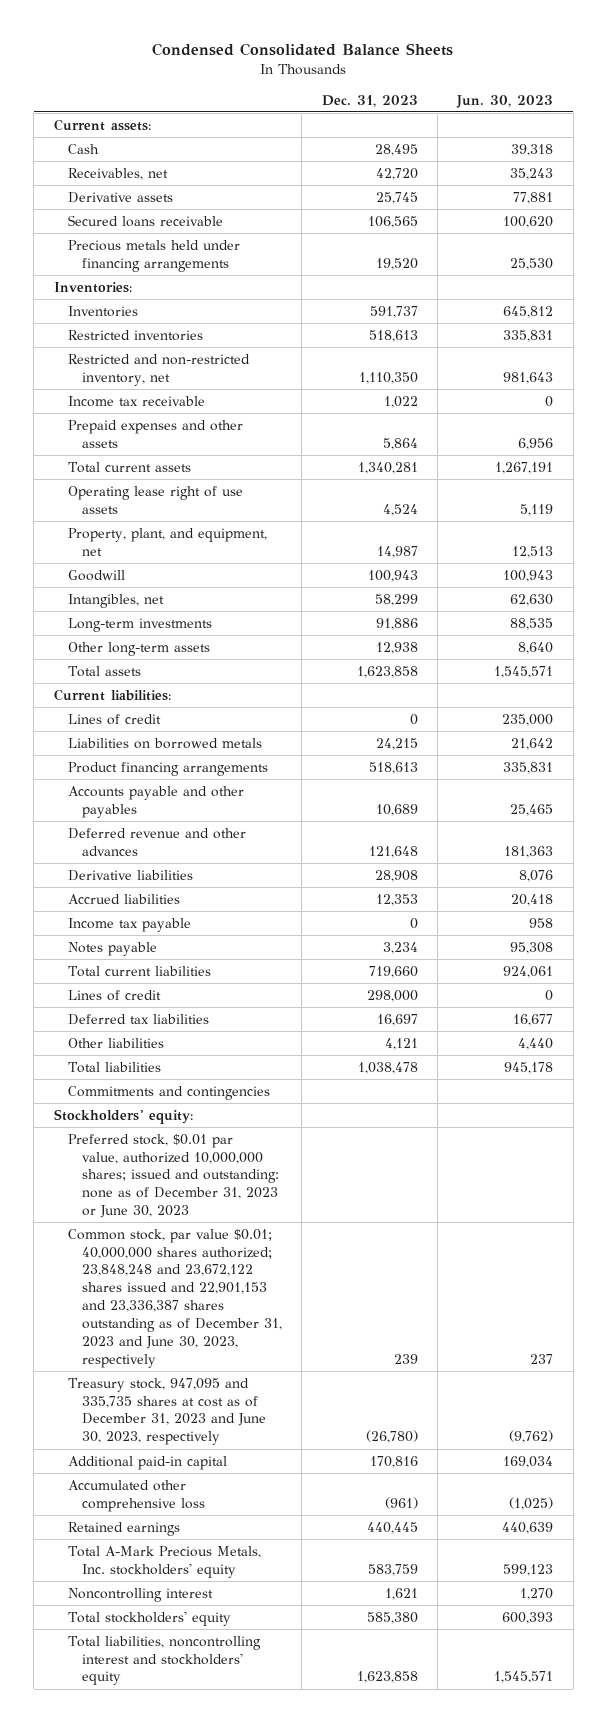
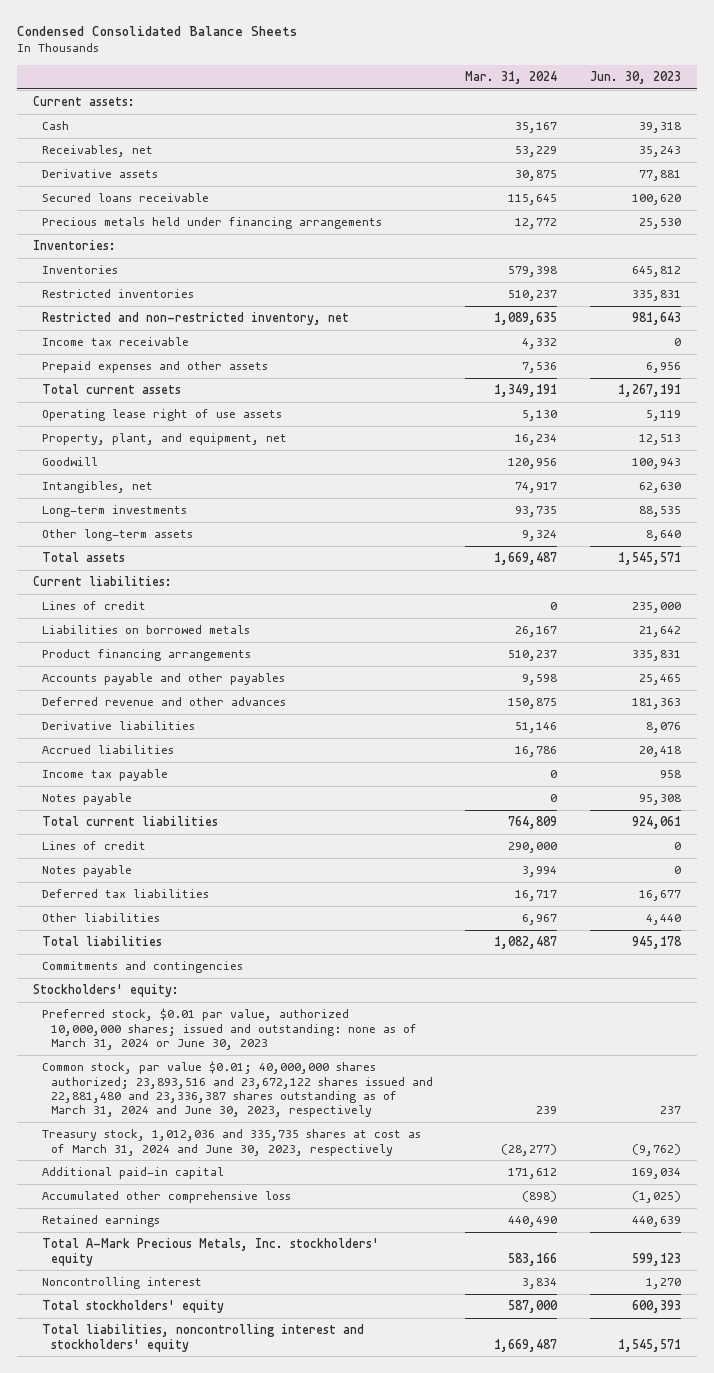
[321,94,418,107] Dec. 31, 2023 -> none
none -> [465,70,558,84] Mar. 31, 2024
none -> [41,865,132,878] Notes payable
[67,1133,279,1219] Preferred stock, $0.01 par value, authorized 10,000,000 shares; issued and outstanding: none as of December 31, 2023 or June 30, 2023 -> [41,1008,417,1050] Preferred stock, $0.01 par value, authorized 10,000,000 shares; issued and outstanding: none as of March 31, 2024 or June 30, 2023
[67,1228,282,1368] Common stock, par value $0.01; 40,000,000 shares authorized; 23,848,248 and 23,672,122 shares issued and 22,901,153 and 23,336,387 shares outstanding as of December 31, 2023 and June 30, 2023, respectively -> [41,1061,433,1118] Common stock, par value $0.01; 40,000,000 shares authorized; 23,893,516 and 23,672,122 shares issued and 22,881,480 and 23,336,387 shares outstanding as of March 31, 2024 and June 30, 2023, respectively
[67,1377,266,1446] Treasury stock, 947,095 and 335,735 shares at cost as of December 31, 2023 and June 30, 2023, respectively -> [41,1129,421,1156] Treasury stock, 1,012,036 and 335,735 shares at cost as of March 31, 2024 and June 30, 2023, respectively

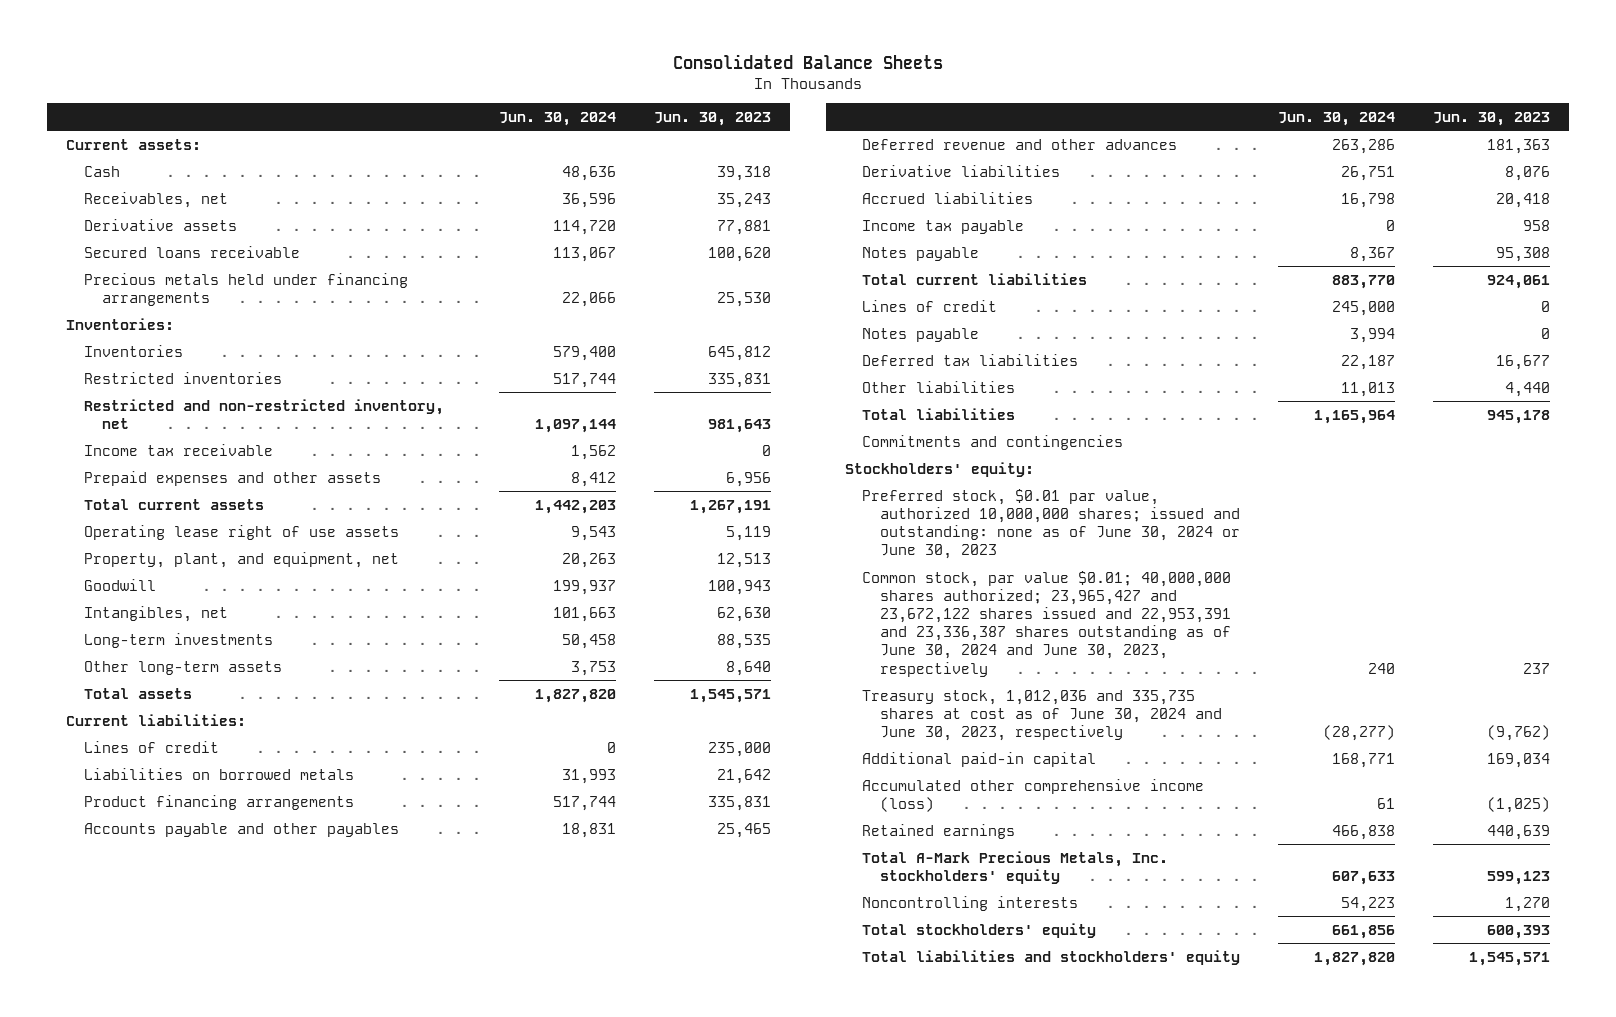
[16,25,297,36] Condensed Consolidated Balance Sheets -> [672,54,943,70] Consolidated Balance Sheets
[465,70,558,84] Mar. 31, 2024 -> none
none -> [499,111,617,126] Jun. 30, 2024
[41,1008,417,1050] Preferred stock, $0.01 par value, authorized 10,000,000 shares; issued and outstanding: none as of March 31, 2024 or June 30, 2023 -> [862,488,1241,560] Preferred stock, $0.01 par value, authorized 10,000,000 shares; issued and outstanding: none as of June 30, 2024 or June 30, 2023
[41,1061,433,1118] Common stock, par value $0.01; 40,000,000 shares authorized; 23,893,516 and 23,672,122 shares issued and 22,881,480 and 23,336,387 shares outstanding as of March 31, 2024 and June 30, 2023, respectively -> [862,570,1232,677] Common stock, par value $0.01; 40,000,000 shares authorized; 23,965,427 and 23,672,122 shares issued and 22,953,391 and 23,336,387 shares outstanding as of June 30, 2024 and June 30, 2023, respectively
[41,1129,421,1156] Treasury stock, 1,012,036 and 335,735 shares at cost as of March 31, 2024 and June 30, 2023, respectively -> [862,689,1223,741] Treasury stock, 1,012,036 and 335,735 shares at cost as of June 30, 2024 and June 30, 2023, respectively
[41,1191,291,1204] Accumulated other comprehensive loss -> [862,778,1205,812] Accumulated other comprehensive income (loss)
[41,1277,202,1290] Noncontrolling interest -> [862,895,1079,911] Noncontrolling interests
[41,1324,364,1352] Total liabilities, noncontrolling interest and stockholders' equity -> [862,949,1241,965] Total liabilities and stockholders' equity

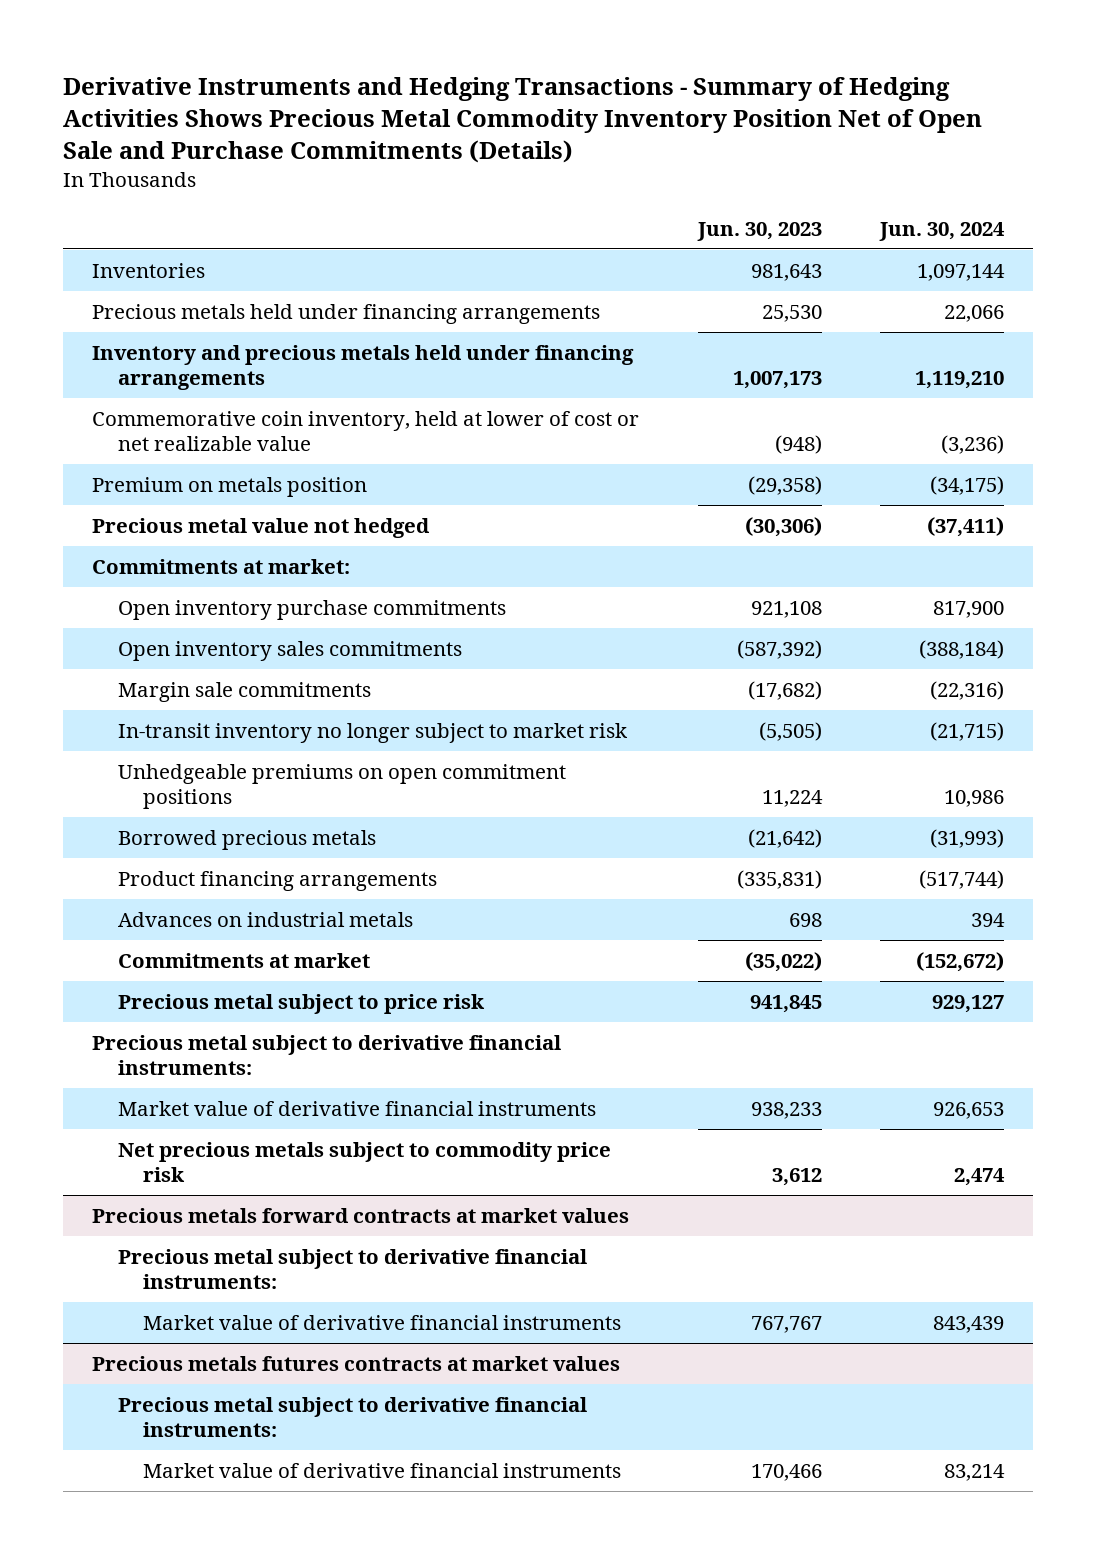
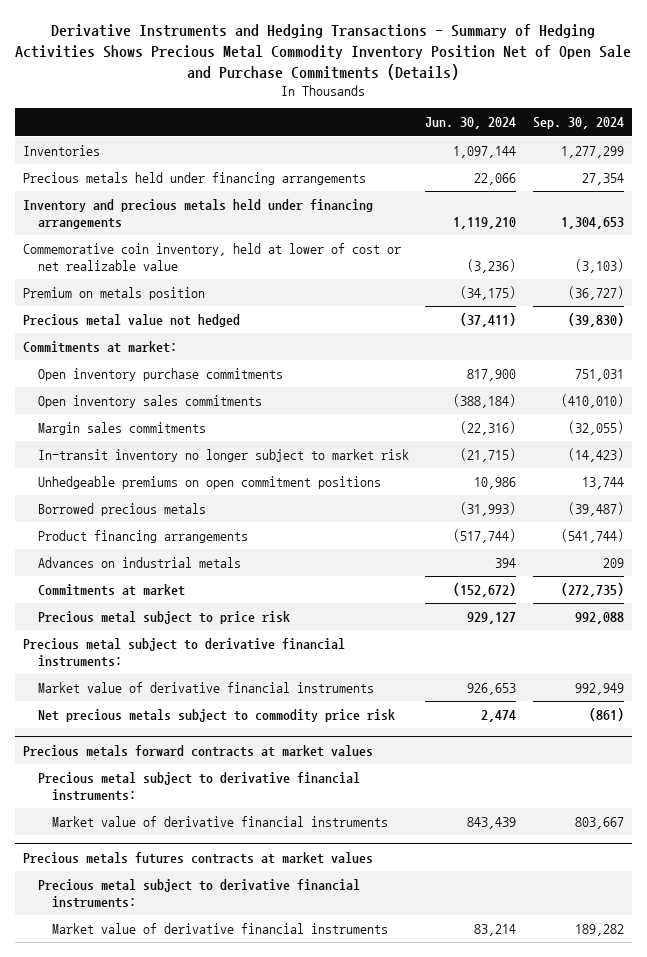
[696,221,822,241] Jun. 30, 2023 -> none
none -> [533,117,625,130] Sep. 30, 2024
[117,681,371,702] Margin sale commitments -> [37,421,206,435] Margin sales commitments

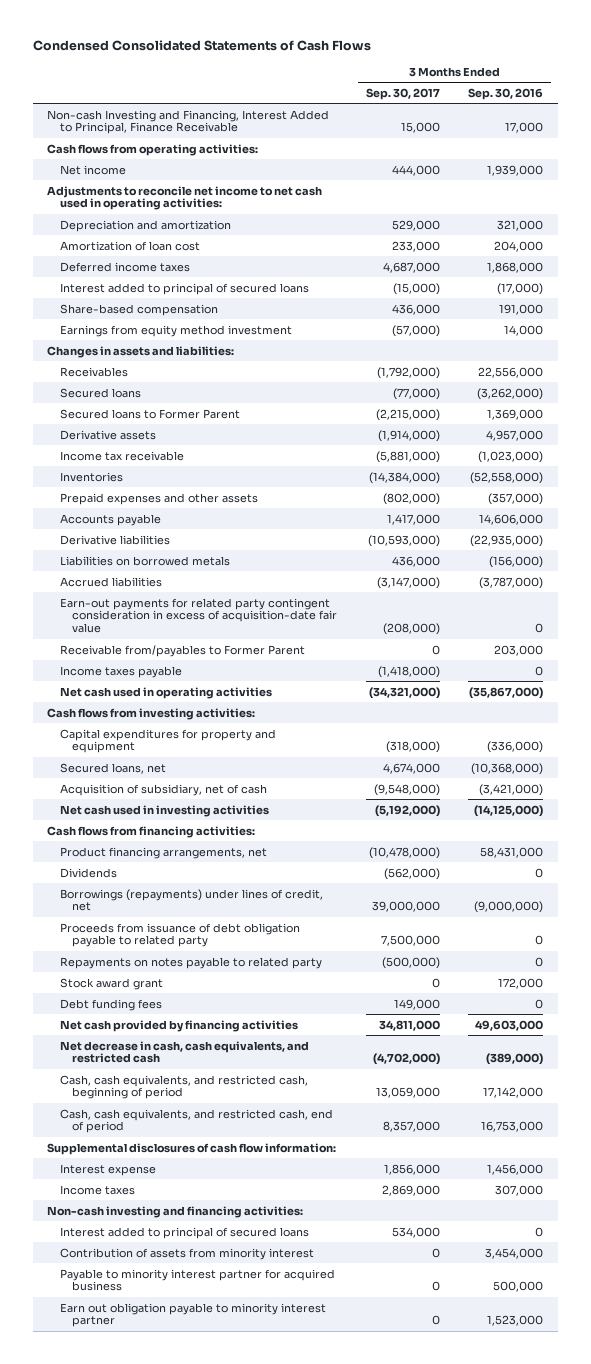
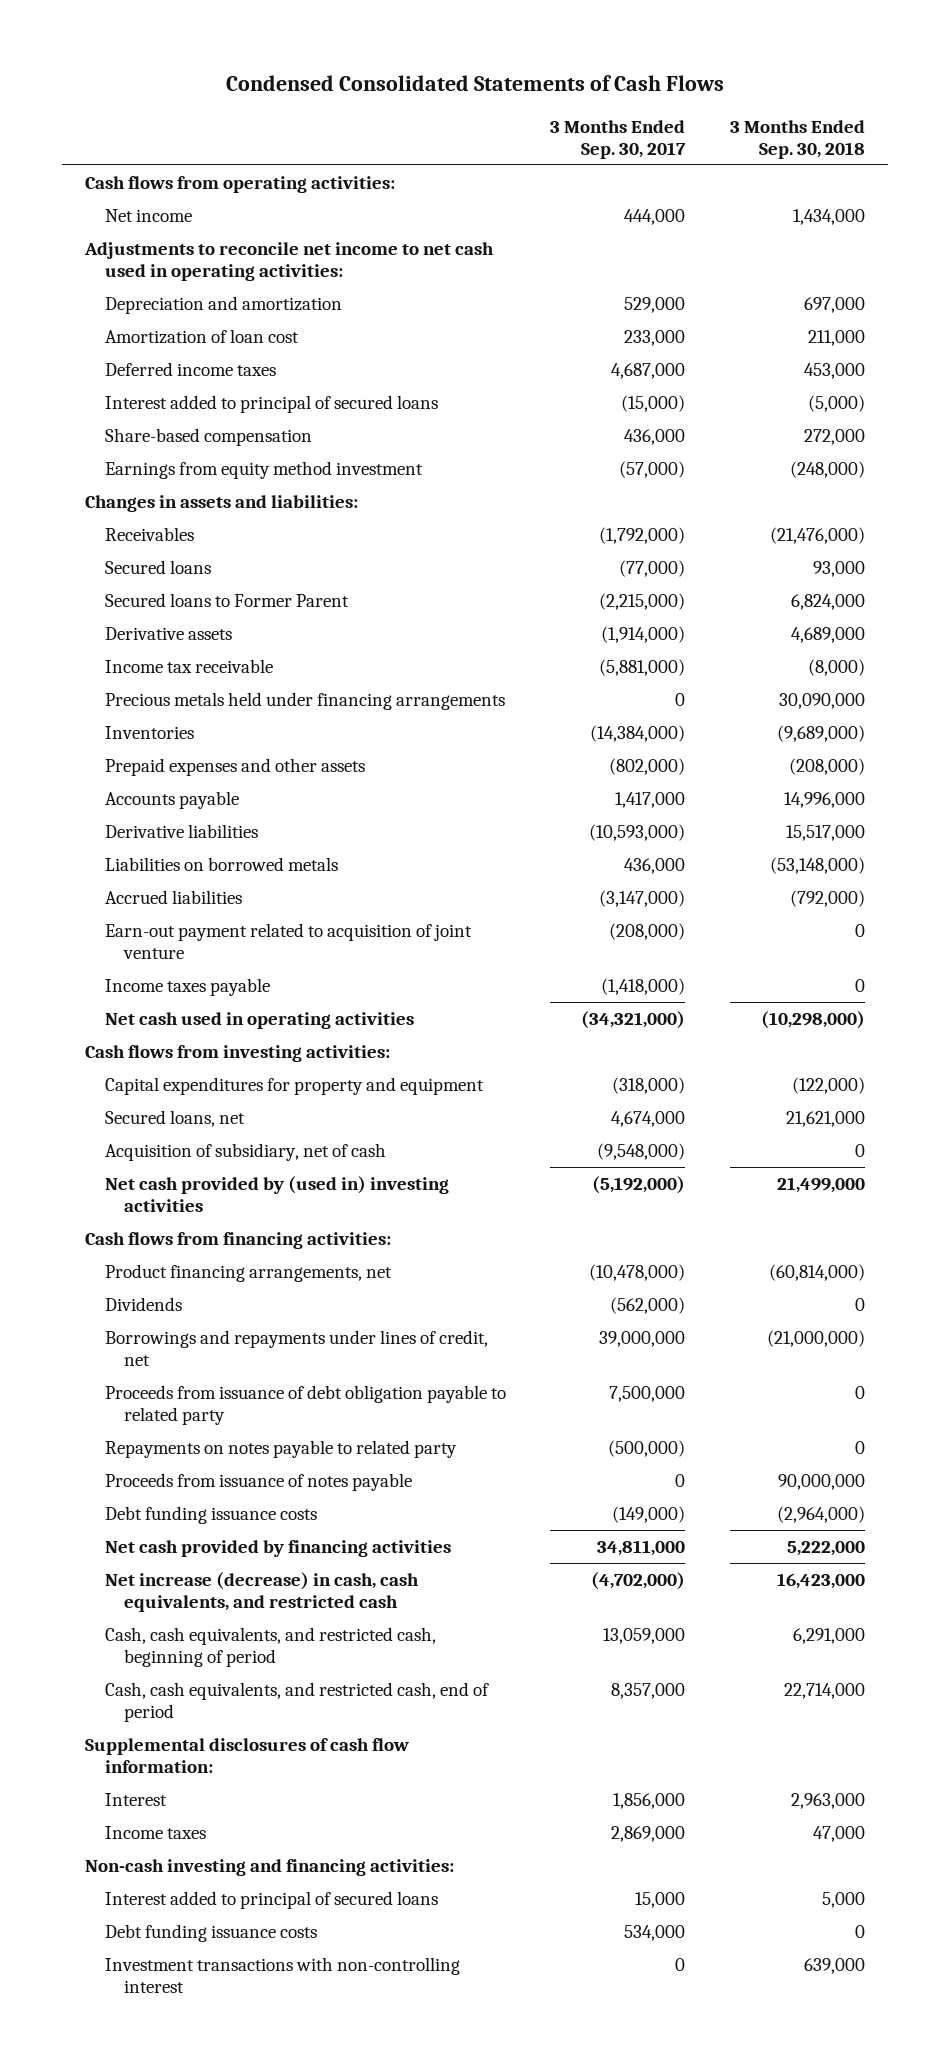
[468,87,544,100] Sep. 30, 2016 -> none
none -> [730,119,866,159] 3 Months Ended Sep. 30, 2018
[47,109,330,135] Non-cash Investing and Financing, Interest Added to Principal, Finance Receivable -> none
none -> [104,691,505,710] Precious metals held under financing arrangements
[59,644,305,657] Receivable from/payables to Former Parent -> none
[59,597,337,634] Earn-out payments for related party contingent consideration in excess of acquisition-date fair value -> [104,922,472,959] Earn-out payment related to acquisition of joint venture
[59,804,269,817] Net cash used in investing activities -> [104,1175,449,1212] Net cash provided by (used in) investing activities
[59,888,323,912] Borrowings (repayments) under lines of credit, net -> [104,1329,488,1366] Borrowings and repayments under lines of credit, net
[59,977,163,990] Stock award grant -> none
none -> [104,1472,412,1491] Proceeds from issuance of notes payable
[59,998,162,1011] Debt funding fees -> [104,1505,317,1524] Debt funding issuance costs
[393,998,440,1010] 149,000 -> [612,1505,686,1523] (149,000)
[59,1040,309,1064] Net decrease in cash, cash equivalents, and restricted cash -> [104,1571,419,1612] Net increase (decrease) in cash, cash equivalents, and restricted cash
[59,1163,156,1176] Interest expense -> [104,1792,167,1806] Interest
[59,1247,314,1260] Contribution of assets from minority interest -> none
[59,1268,335,1292] Payable to minority interest partner for acquired business -> none
[59,1302,326,1328] Earn out obligation payable to minority interest partner -> none
[391,1226,440,1238] 534,000 -> [635,1891,686,1908] 15,000
none -> [104,1923,317,1942] Debt funding issuance costs
none -> [104,1956,460,1993] Investment transactions with non-controlling interest

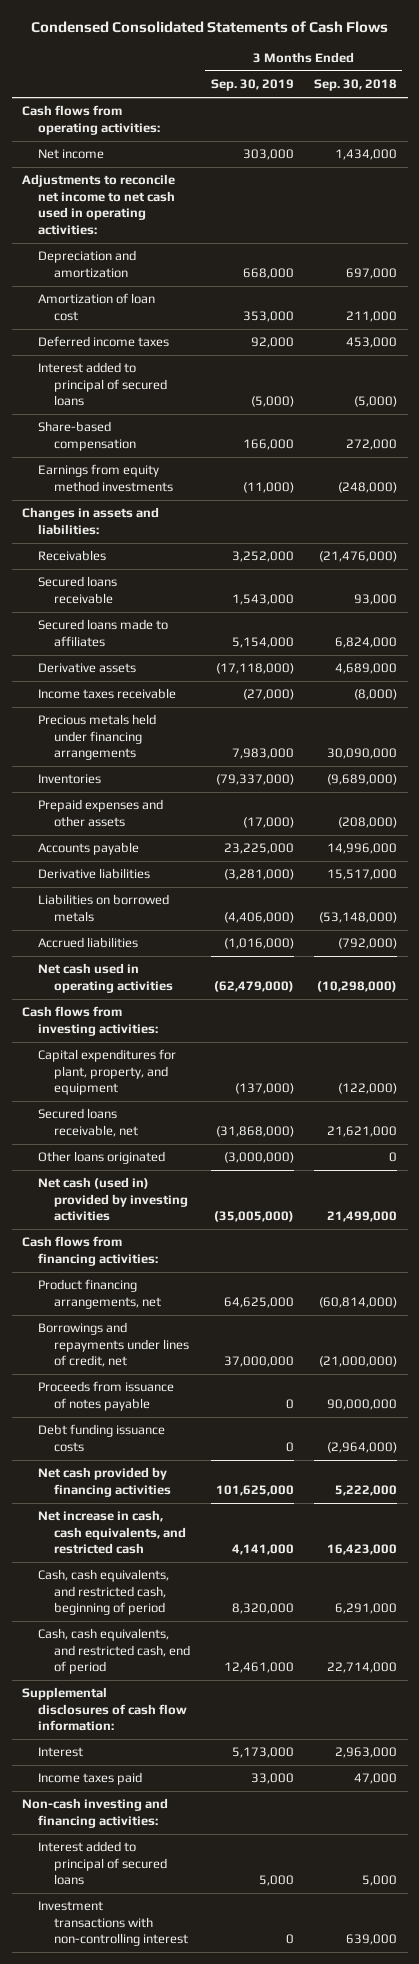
[550,119,687,159] 3 Months Ended Sep. 30, 2017 -> none
none -> [210,79,294,92] Sep. 30, 2019
[104,460,423,479] Earnings from equity method investment -> [37,464,173,492] Earnings from equity method investments
[104,559,211,574] Secured loans -> [37,576,117,604] Secured loans receivable
[104,592,349,607] Secured loans to Former Parent -> [37,619,168,647] Secured loans made to affiliates
[104,658,273,673] Income tax receivable -> [37,688,176,700] Income taxes receivable
[104,922,472,959] Earn-out payment related to acquisition of joint venture -> none
[104,977,270,996] Income taxes payable -> none
[104,1142,386,1161] Acquisition of subsidiary, net of cash -> none
[104,1076,484,1095] Capital expenditures for property and equipment -> [37,1049,176,1096] Capital expenditures for plant, property, and equipment
[104,1109,245,1127] Secured loans, net -> [37,1108,138,1137] Secured loans receivable, net
none -> [37,1151,165,1165] Other loans originated
[104,1175,449,1212] Net cash provided by (used in) investing activities -> [37,1177,188,1222] Net cash (used in) provided by investing activities
[104,1296,182,1311] Dividends -> none
[104,1384,506,1425] Proceeds from issuance of debt obligation payable to related party -> none
[104,1439,457,1458] Repayments on notes payable to related party -> none
[104,1571,419,1612] Net increase (decrease) in cash, cash equivalents, and restricted cash -> [37,1510,186,1555] Net increase in cash, cash equivalents, and restricted cash
[104,1825,206,1839] Income taxes -> [37,1772,142,1786] Income taxes paid
[104,1923,317,1942] Debt funding issuance costs -> none

